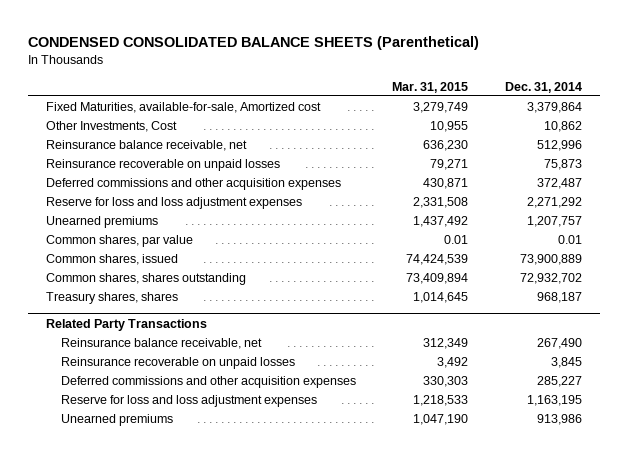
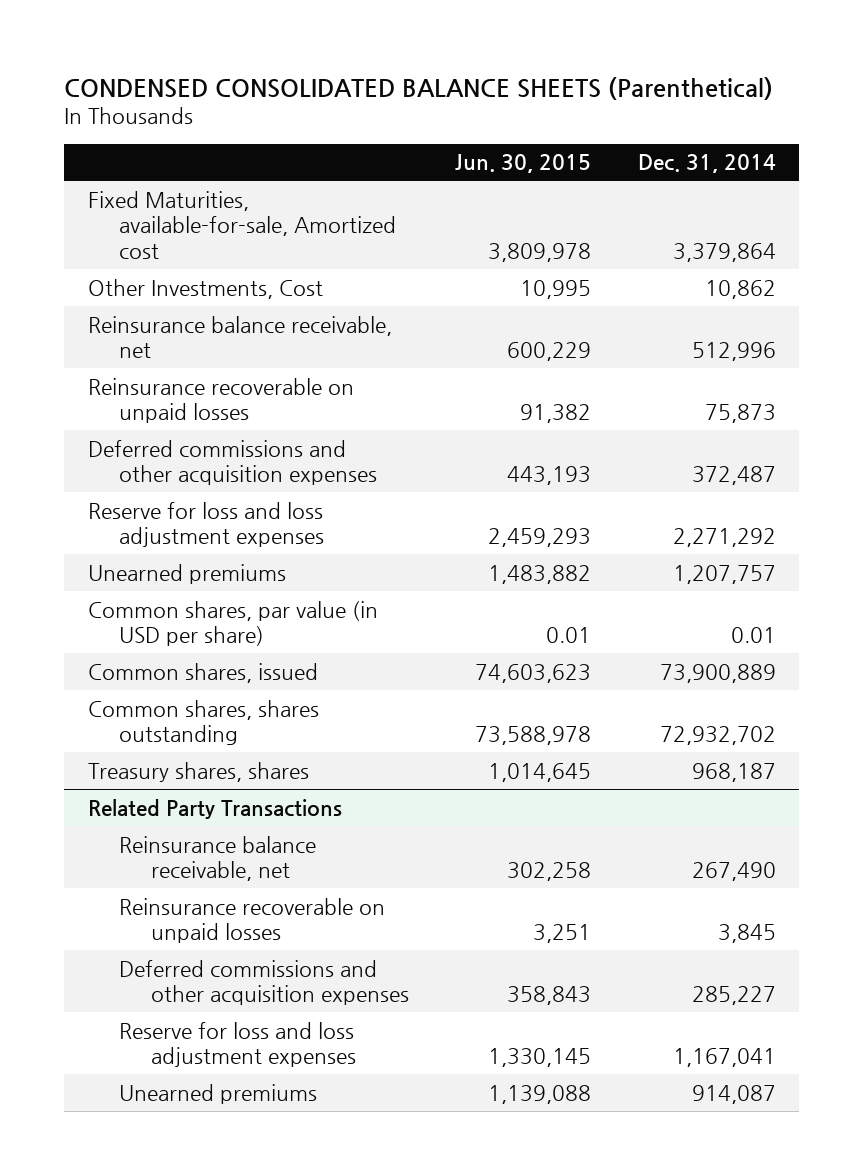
[392,81,469,93] Mar. 31, 2015 -> none
none -> [455,154,592,174] Jun. 30, 2015
[46,235,194,248] Common shares, par value -> [87,600,378,647] Common shares, par value (in USD per share)
[527,395,583,407] 1,163,195 -> [672,1048,776,1068] 1,167,041
[537,414,583,426] 913,986 -> [691,1084,776,1104] 914,087

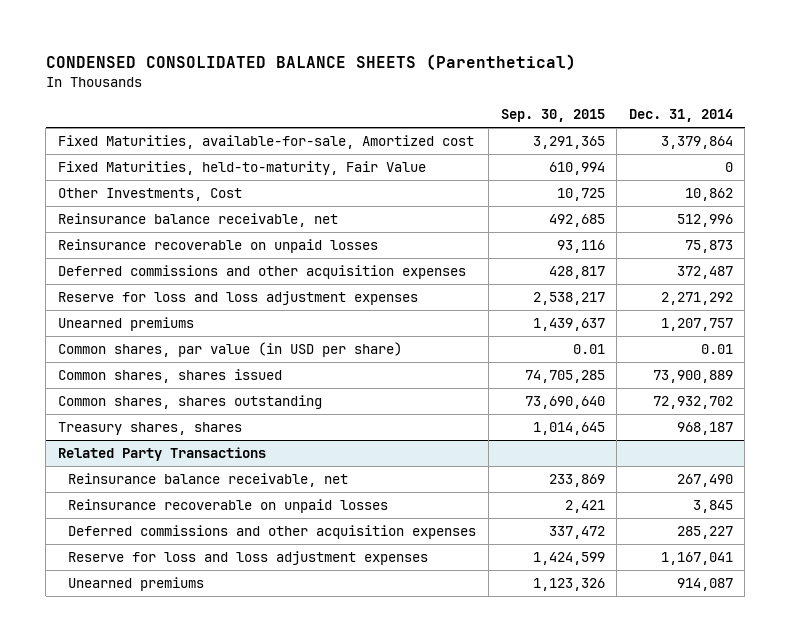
[455,154,592,174] Jun. 30, 2015 -> none
none -> [500,109,605,123] Sep. 30, 2015
none -> [58,161,427,176] Fixed Maturities, held-to-maturity, Fair Value
[87,662,318,683] Common shares, issued -> [58,369,283,384] Common shares, shares issued

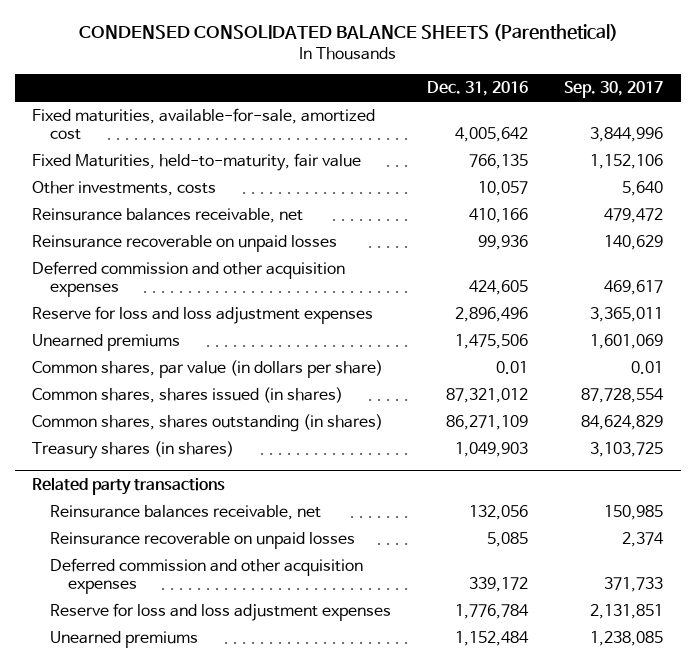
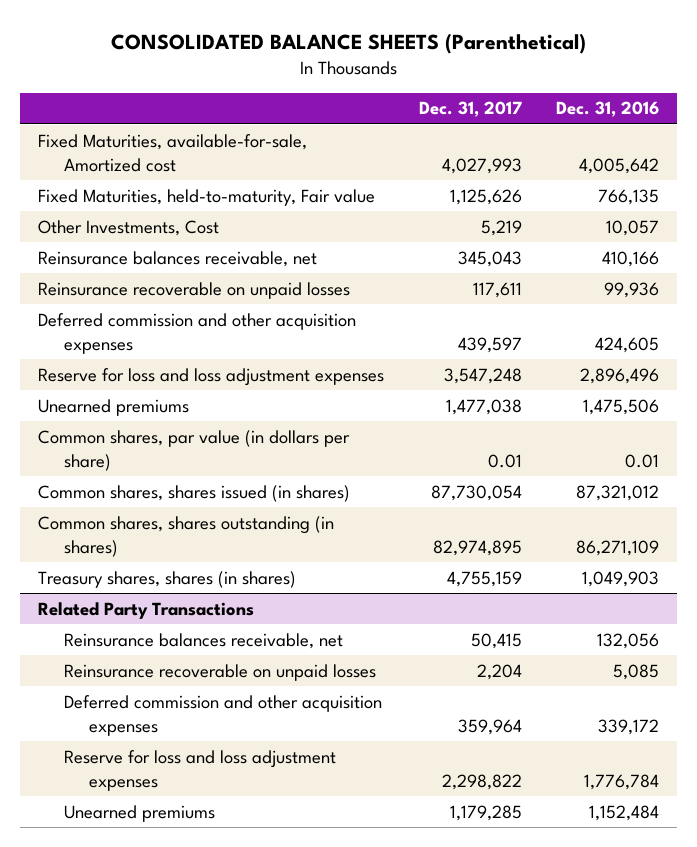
[78,24,618,42] CONDENSED CONSOLIDATED BALANCE SHEETS (Parenthetical) -> [110,33,586,55] CONSOLIDATED BALANCE SHEETS (Parenthetical)
[564,81,664,99] Sep. 30, 2017 -> none
none -> [418,101,522,118] Dec. 31, 2017
[32,108,376,140] Fixed maturities, available-for-sale, amortized cost -> [37,133,307,172] Fixed Maturities, available-for-sale, Amortized cost
[32,153,362,172] Fixed Maturities, held-to-maturity, fair value -> [37,188,375,206] Fixed Maturities, held-to-maturity, Fair value
[32,181,217,197] Other investments, costs -> [37,219,219,236] Other Investments, Cost
[32,441,235,460] Treasury shares (in shares) -> [37,570,296,588] Treasury shares, shares (in shares)
[32,477,226,496] Related party transactions -> [37,601,254,619] Related Party Transactions

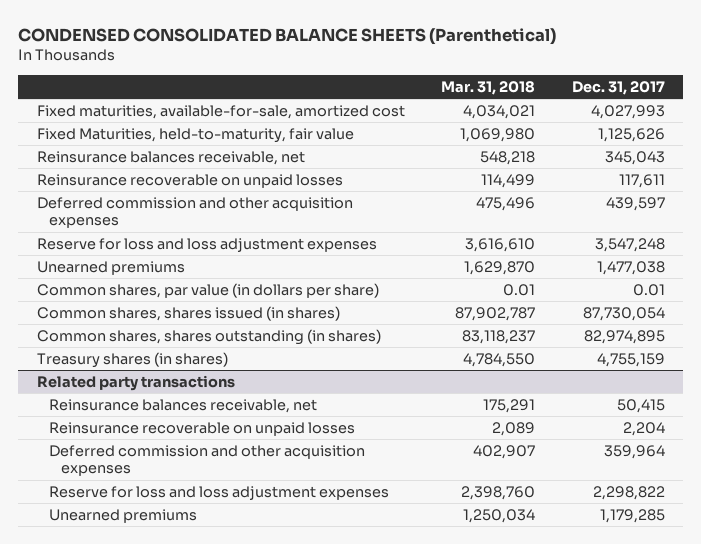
[110,33,586,55] CONSOLIDATED BALANCE SHEETS (Parenthetical) -> [18,27,557,45] CONDENSED CONSOLIDATED BALANCE SHEETS (Parenthetical)
[556,101,660,118] Dec. 31, 2016 -> none
none -> [441,80,536,95] Mar. 31, 2018
[37,219,219,236] Other Investments, Cost -> none
[37,133,307,172] Fixed Maturities, available-for-sale, Amortized cost -> [36,105,405,120] Fixed maturities, available-for-sale, amortized cost
[37,188,375,206] Fixed Maturities, held-to-maturity, Fair value -> [36,128,354,144] Fixed Maturities, held-to-maturity, fair value
[37,570,296,588] Treasury shares, shares (in shares) -> [36,352,228,369] Treasury shares (in shares)
[37,601,254,619] Related Party Transactions -> [36,375,235,392] Related party transactions

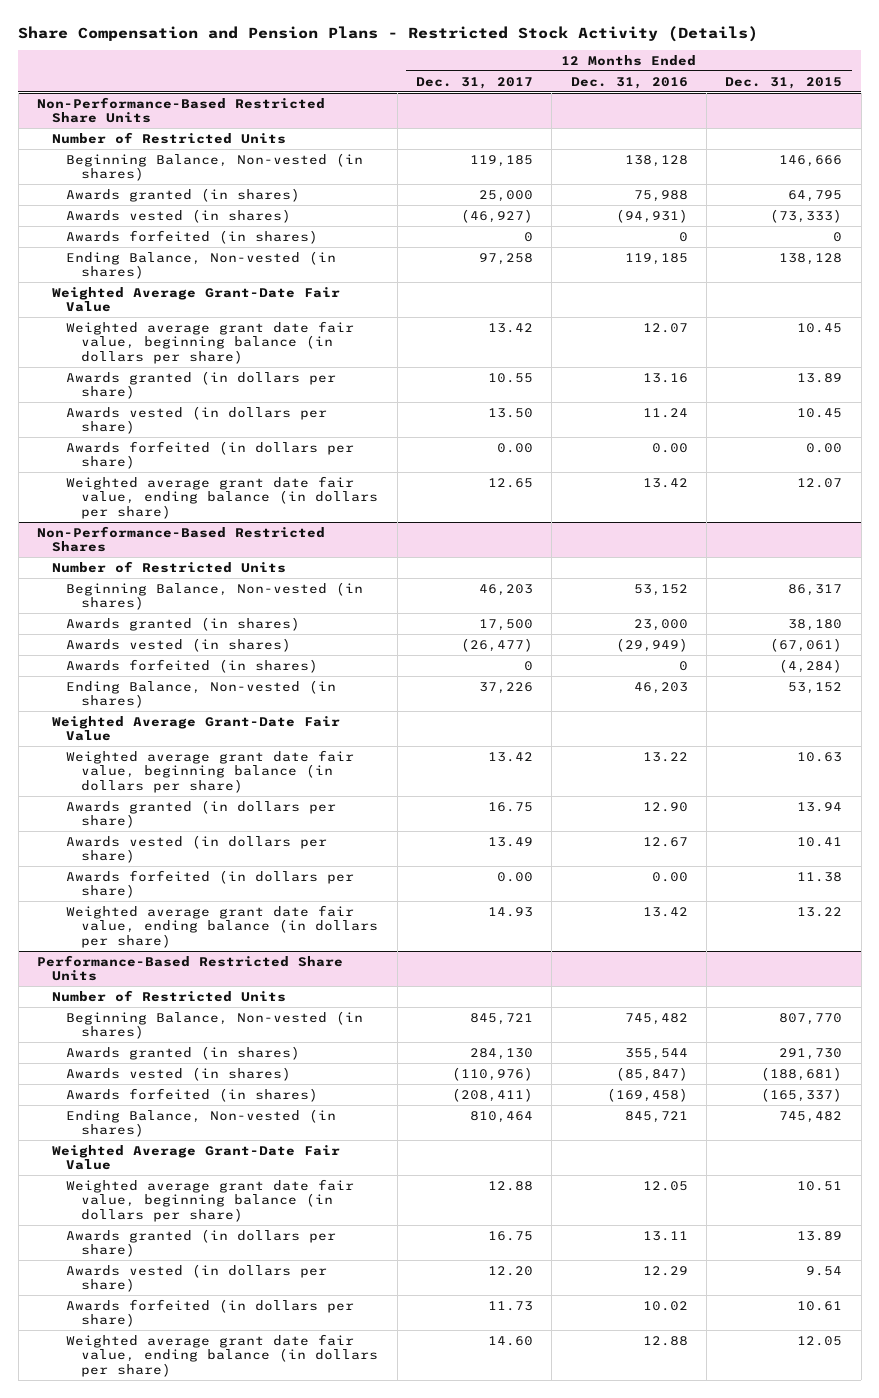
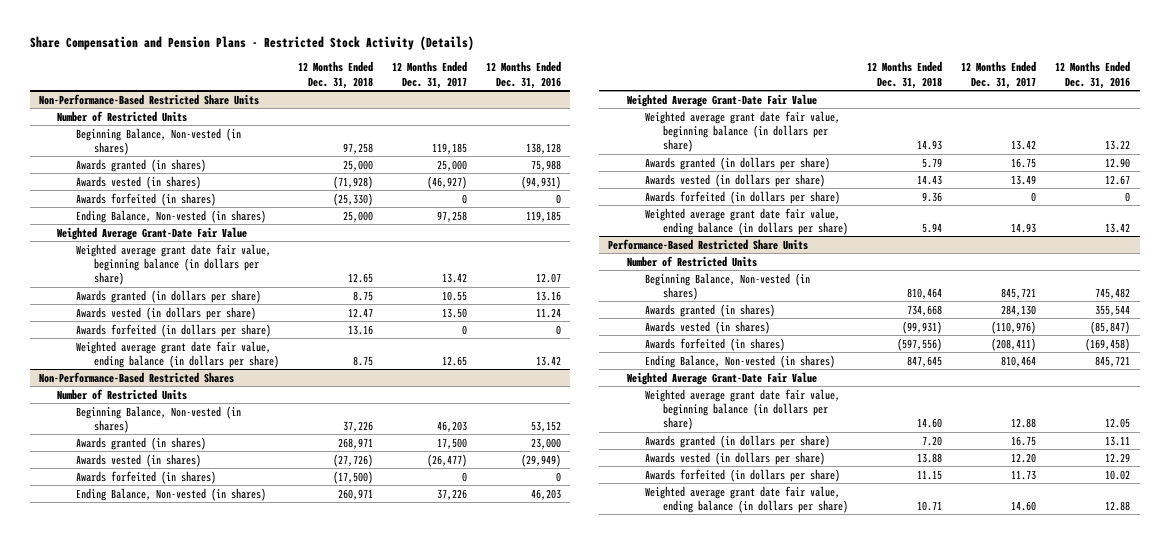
[725,76,843,89] Dec. 31, 2015 -> none
none -> [297,61,373,89] 12 Months Ended Dec. 31, 2018
[496,442,533,453] 0.00 -> [461,324,467,335] 0
[651,442,688,453] 0.00 -> [555,324,561,335] 0
[496,871,533,882] 0.00 -> [1031,191,1037,202] 0
[651,871,688,882] 0.00 -> [1125,191,1131,202] 0

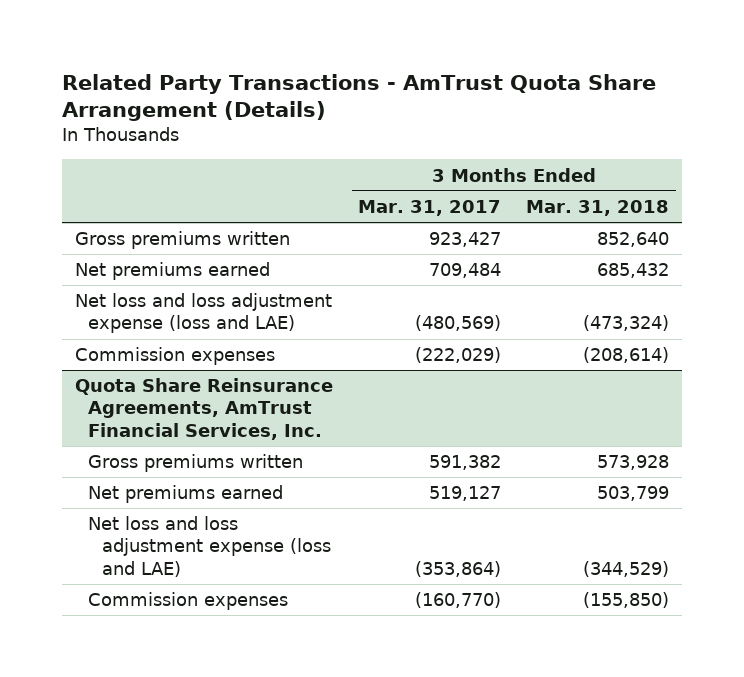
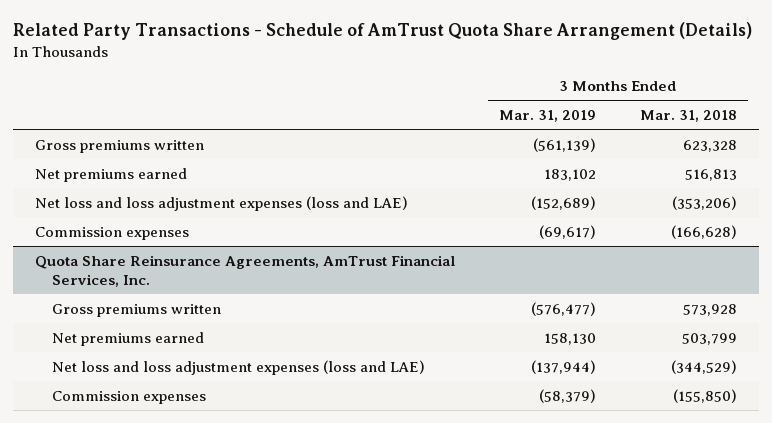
[61,73,656,122] Related Party Transactions - AmTrust Quota Share Arrangement (Details) -> [12,22,752,41] Related Party Transactions - Schedule of AmTrust Quota Share Arrangement (Details)
[358,199,502,216] Mar. 31, 2017 -> none
none -> [499,110,597,123] Mar. 31, 2019
[597,232,670,248] 852,640 -> [683,139,738,152] 623,328
[597,263,670,279] 685,432 -> [685,168,738,181] 516,813
[74,293,332,334] Net loss and loss adjustment expense (loss and LAE) -> [34,195,408,211] Net loss and loss adjustment expenses (loss and LAE)
[583,315,670,332] (473,324) -> [672,195,738,210] (353,206)
[583,347,670,364] (208,614) -> [671,224,738,239] (166,628)
[88,516,332,577] Net loss and loss adjustment expense (loss and LAE) -> [52,359,426,375] Net loss and loss adjustment expenses (loss and LAE)

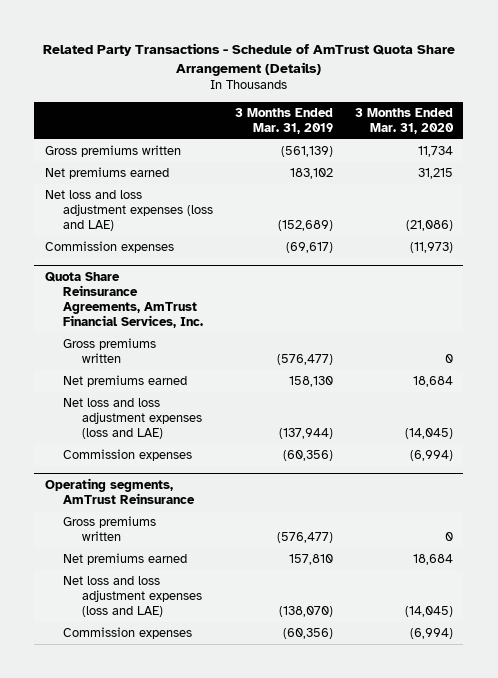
[640,110,738,123] Mar. 31, 2018 -> none
none -> [354,107,454,135] 3 Months Ended Mar. 31, 2020
[539,388,597,403] (58,379) -> [283,450,334,462] (60,356)
none -> [45,477,196,504] Operating segments, AmTrust Reinsurance
none -> [63,516,157,542] Gross premiums written
none -> [63,553,188,566] Net premiums earned
none -> [63,576,202,618] Net loss and loss adjustment expenses (loss and LAE)
none -> [63,627,193,640] Commission expenses

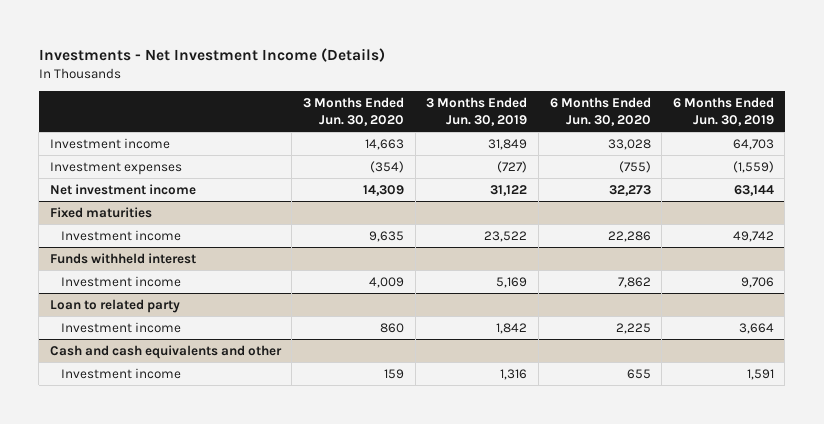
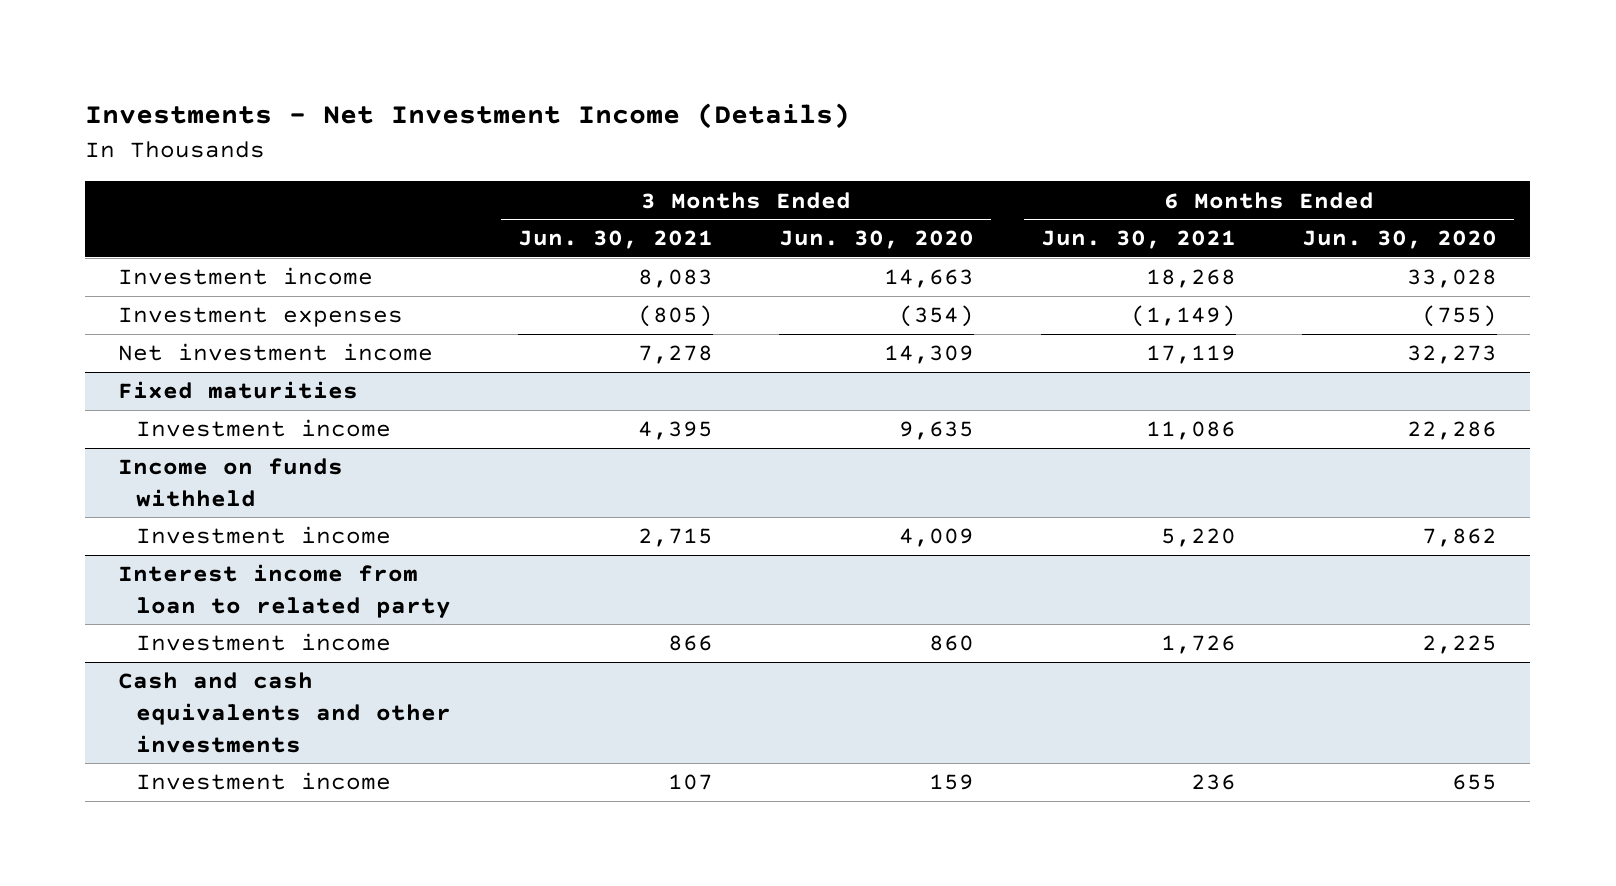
[426,97,528,126] 3 Months Ended Jun. 30, 2019 -> none
[672,97,774,126] 6 Months Ended Jun. 30, 2019 -> none
none -> [517,230,713,250] Jun. 30, 2021
none -> [1040,230,1236,250] Jun. 30, 2021
[49,252,196,264] Funds withheld interest -> [118,458,344,507] Income on funds withheld
[49,298,180,313] Loan to related party -> [118,564,452,618] Interest income from loan to related party
[49,344,282,359] Cash and cash equivalents and other -> [118,672,452,753] Cash and cash equivalents and other investments

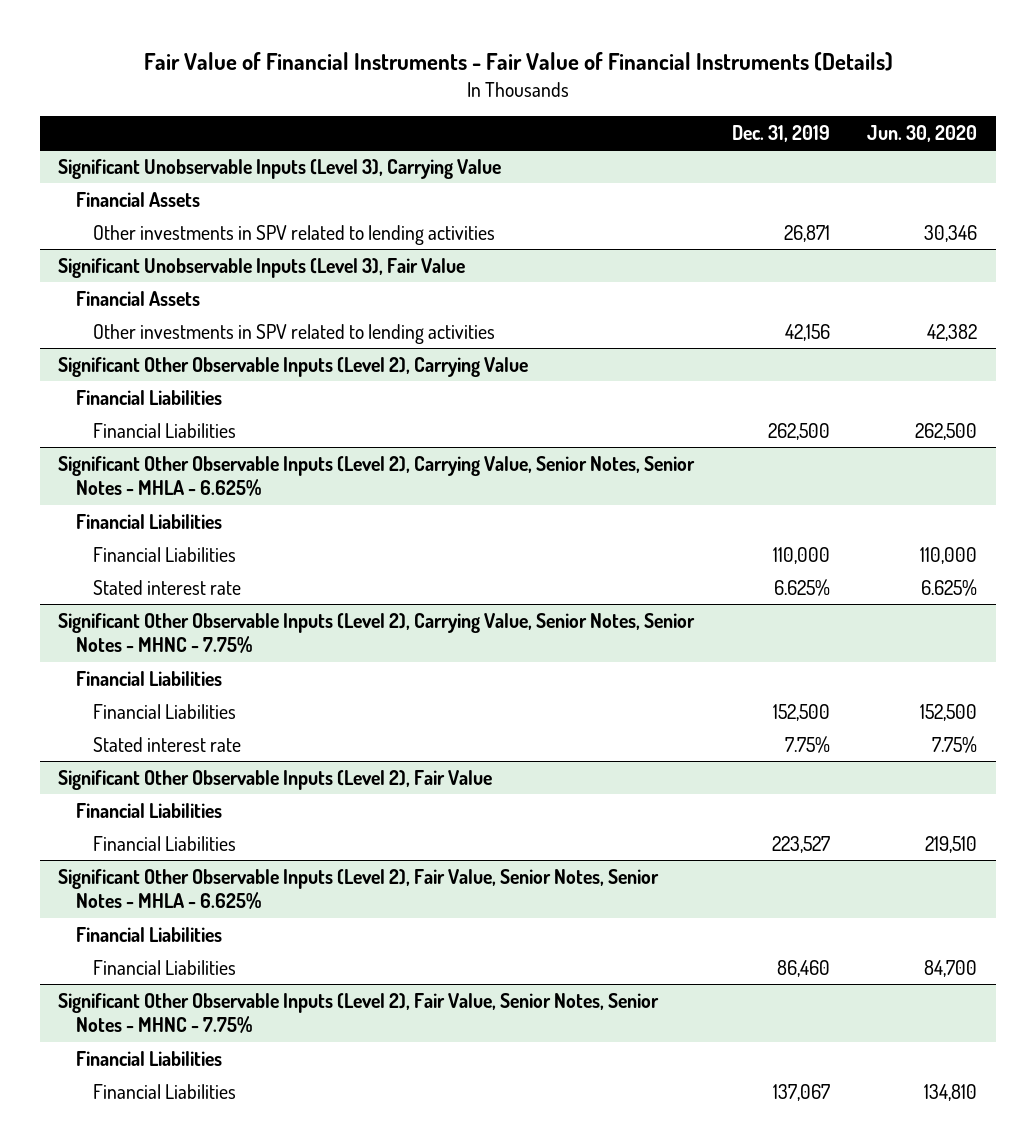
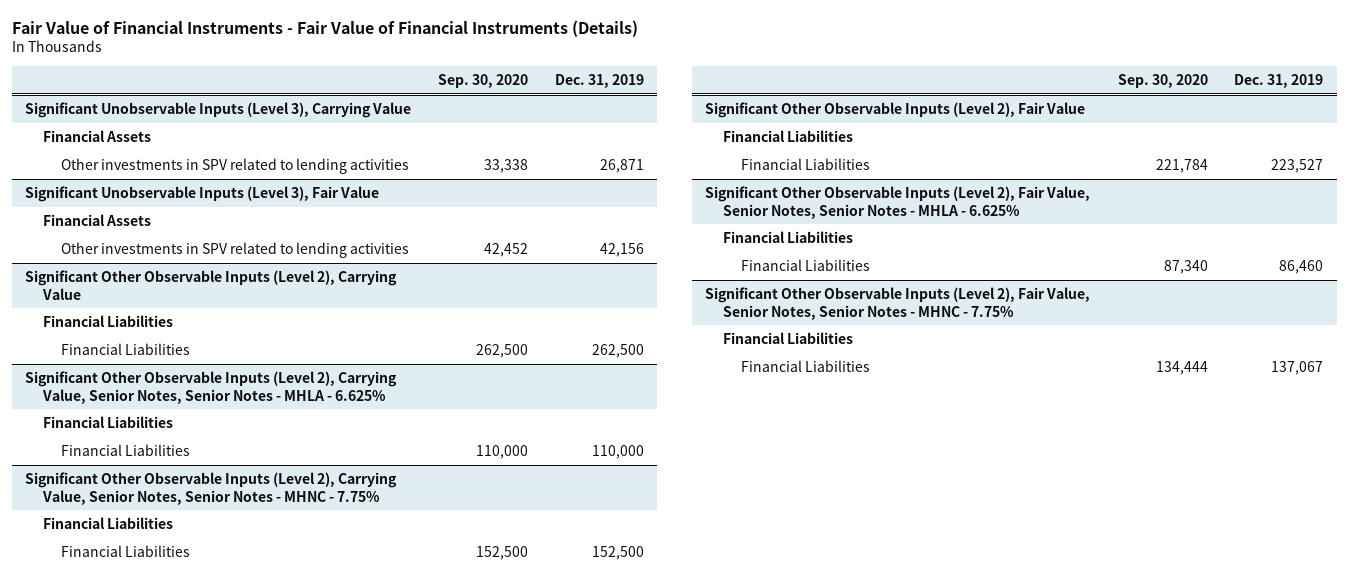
[866,124,977,142] Jun. 30, 2020 -> none
none -> [438,74,529,89] Sep. 30, 2020
[93,579,242,595] Stated interest rate -> none
[93,736,242,752] Stated interest rate -> none

